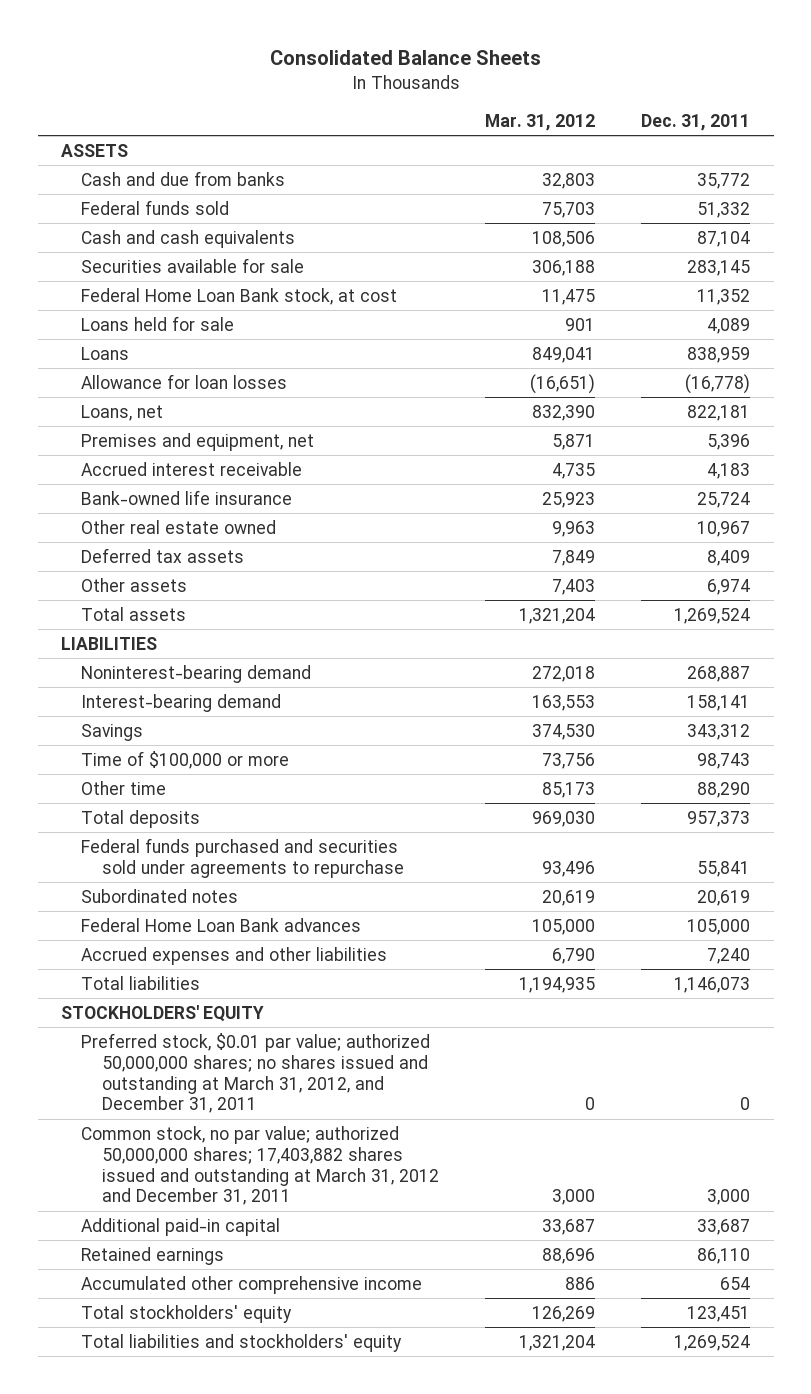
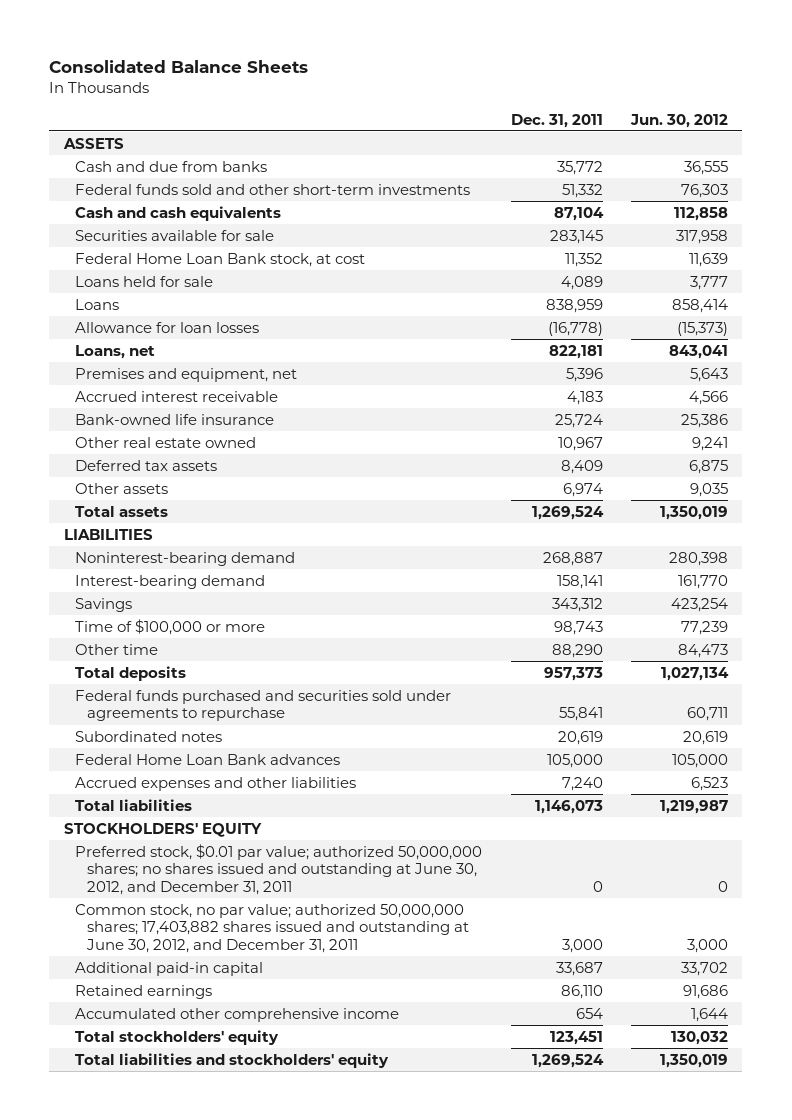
[485,113,596,131] Mar. 31, 2012 -> none
none -> [630,113,729,128] Jun. 30, 2012
[81,199,230,215] Federal funds sold -> [75,183,471,195] Federal funds sold and other short-term investments
[81,1032,431,1114] Preferred stock, $0.01 par value; authorized 50,000,000 shares; no shares issued and outstanding at March 31, 2012, and December 31, 2011 -> [75,843,483,896] Preferred stock, $0.01 par value; authorized 50,000,000 shares; no shares issued and outstanding at June 30, 2012, and December 31, 2011
[81,1125,439,1206] Common stock, no par value; authorized 50,000,000 shares; 17,403,882 shares issued and outstanding at March 31, 2012 and December 31, 2011 -> [75,903,469,954] Common stock, no par value; authorized 50,000,000 shares; 17,403,882 shares issued and outstanding at June 30, 2012, and December 31, 2011

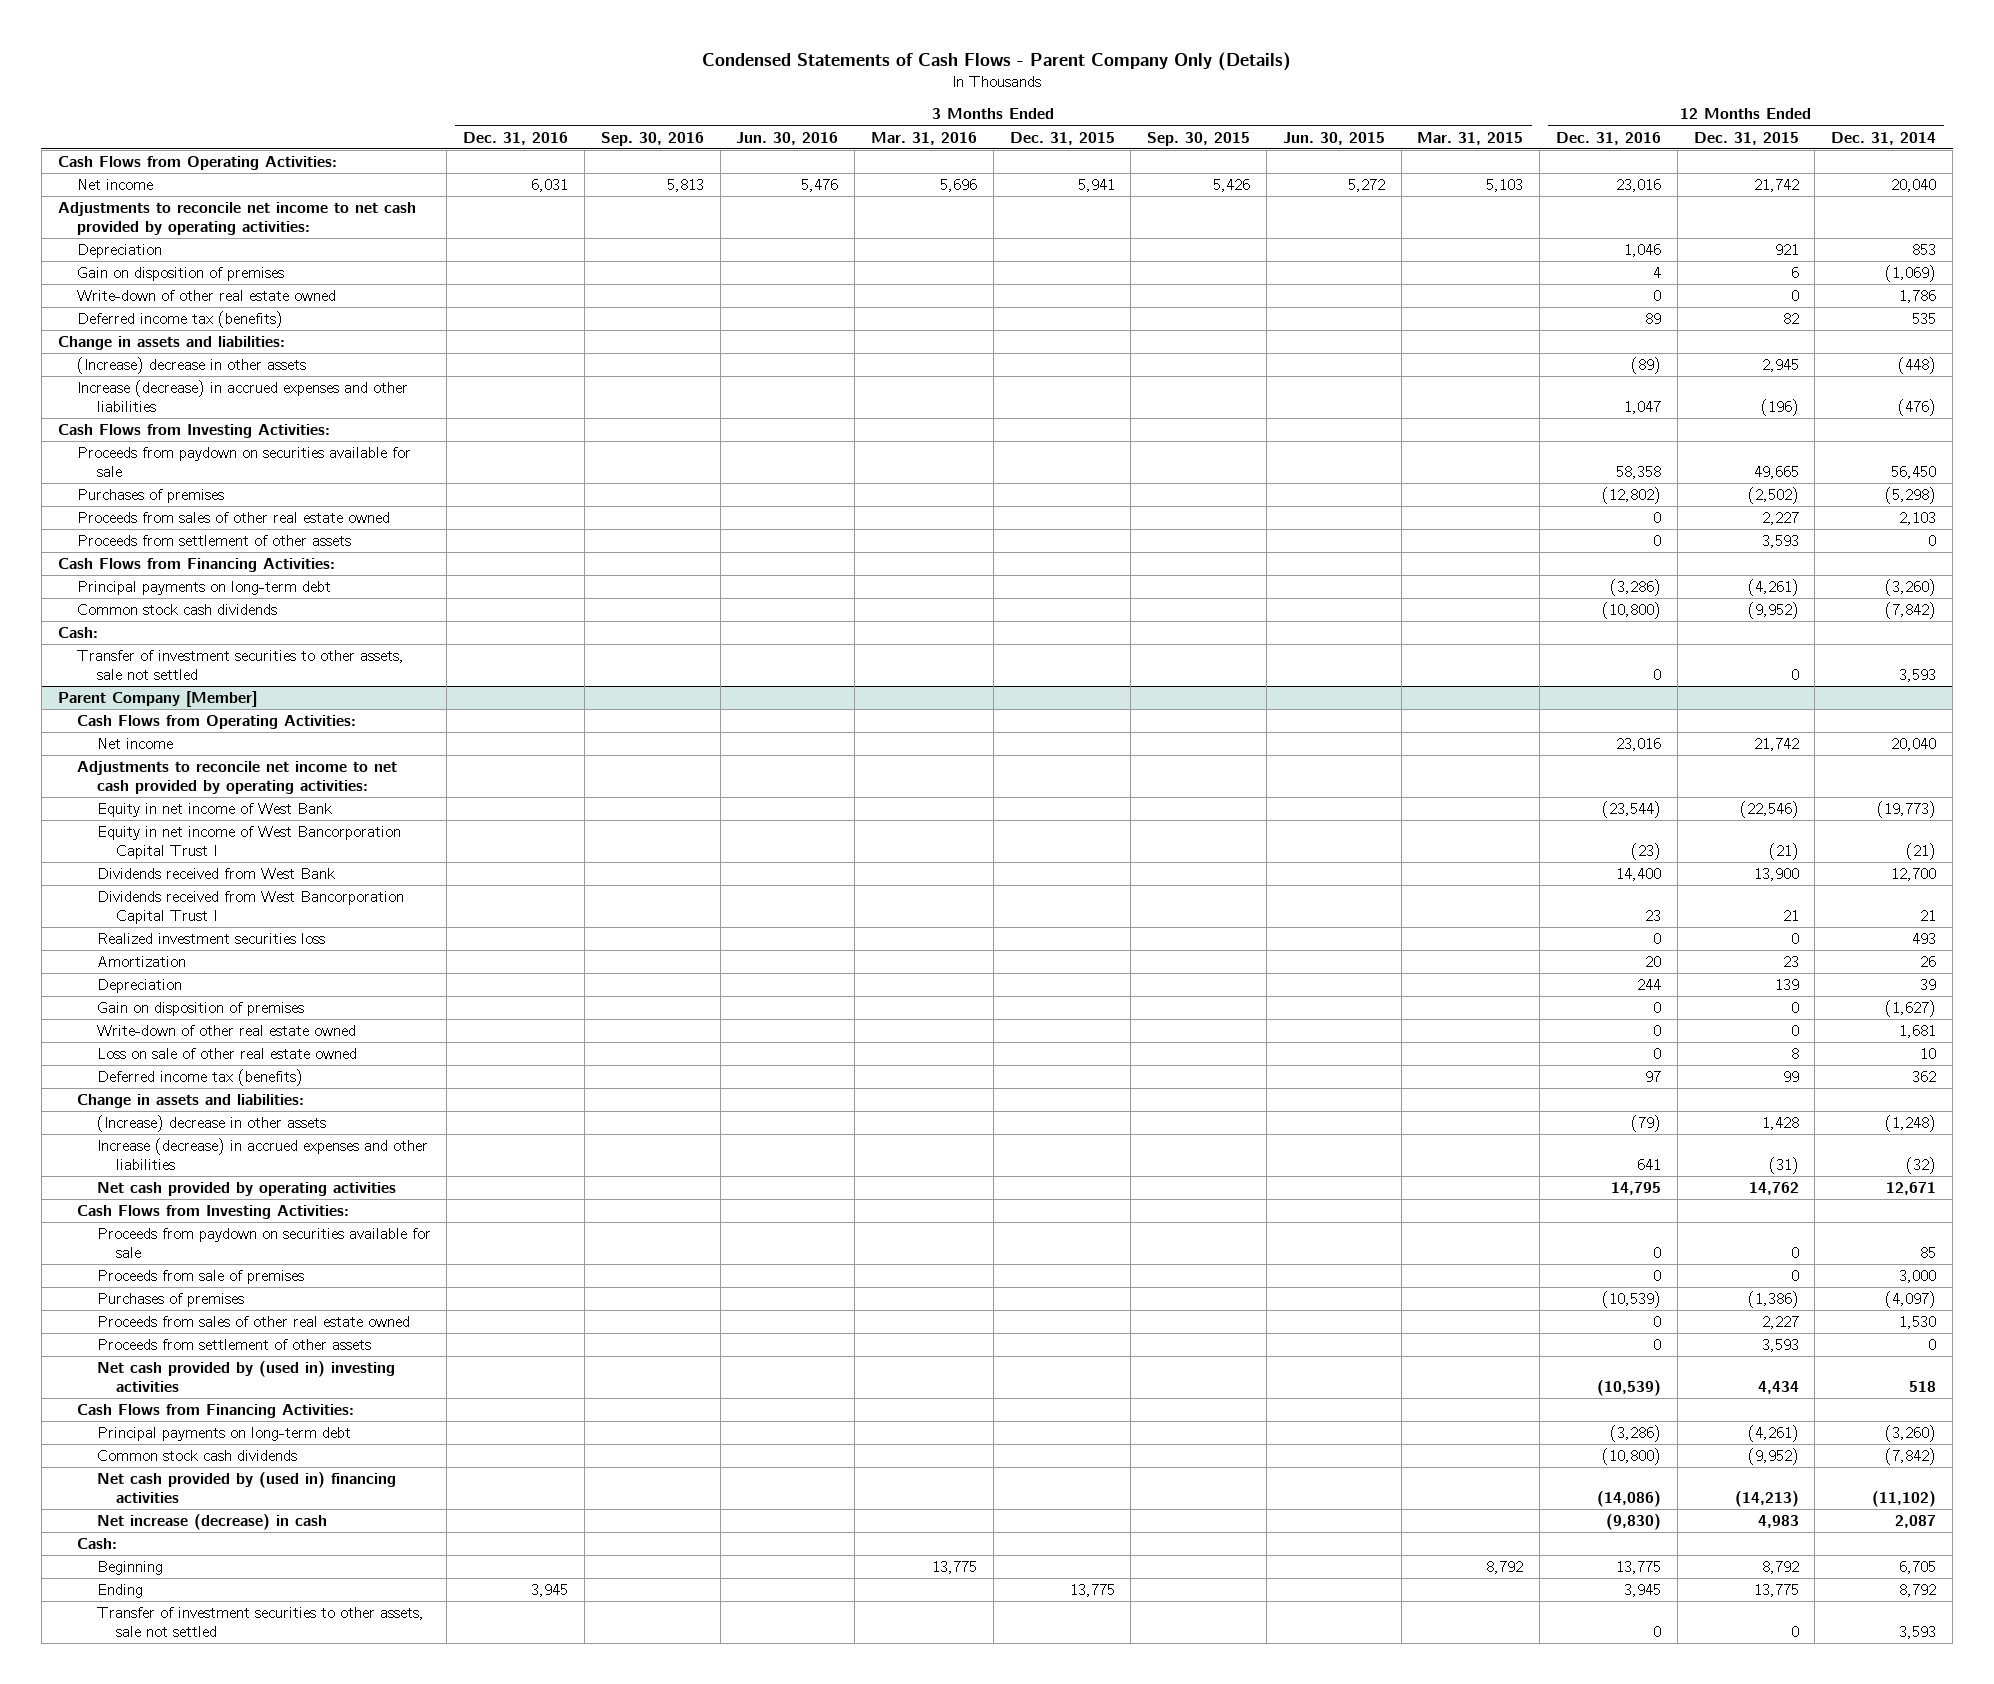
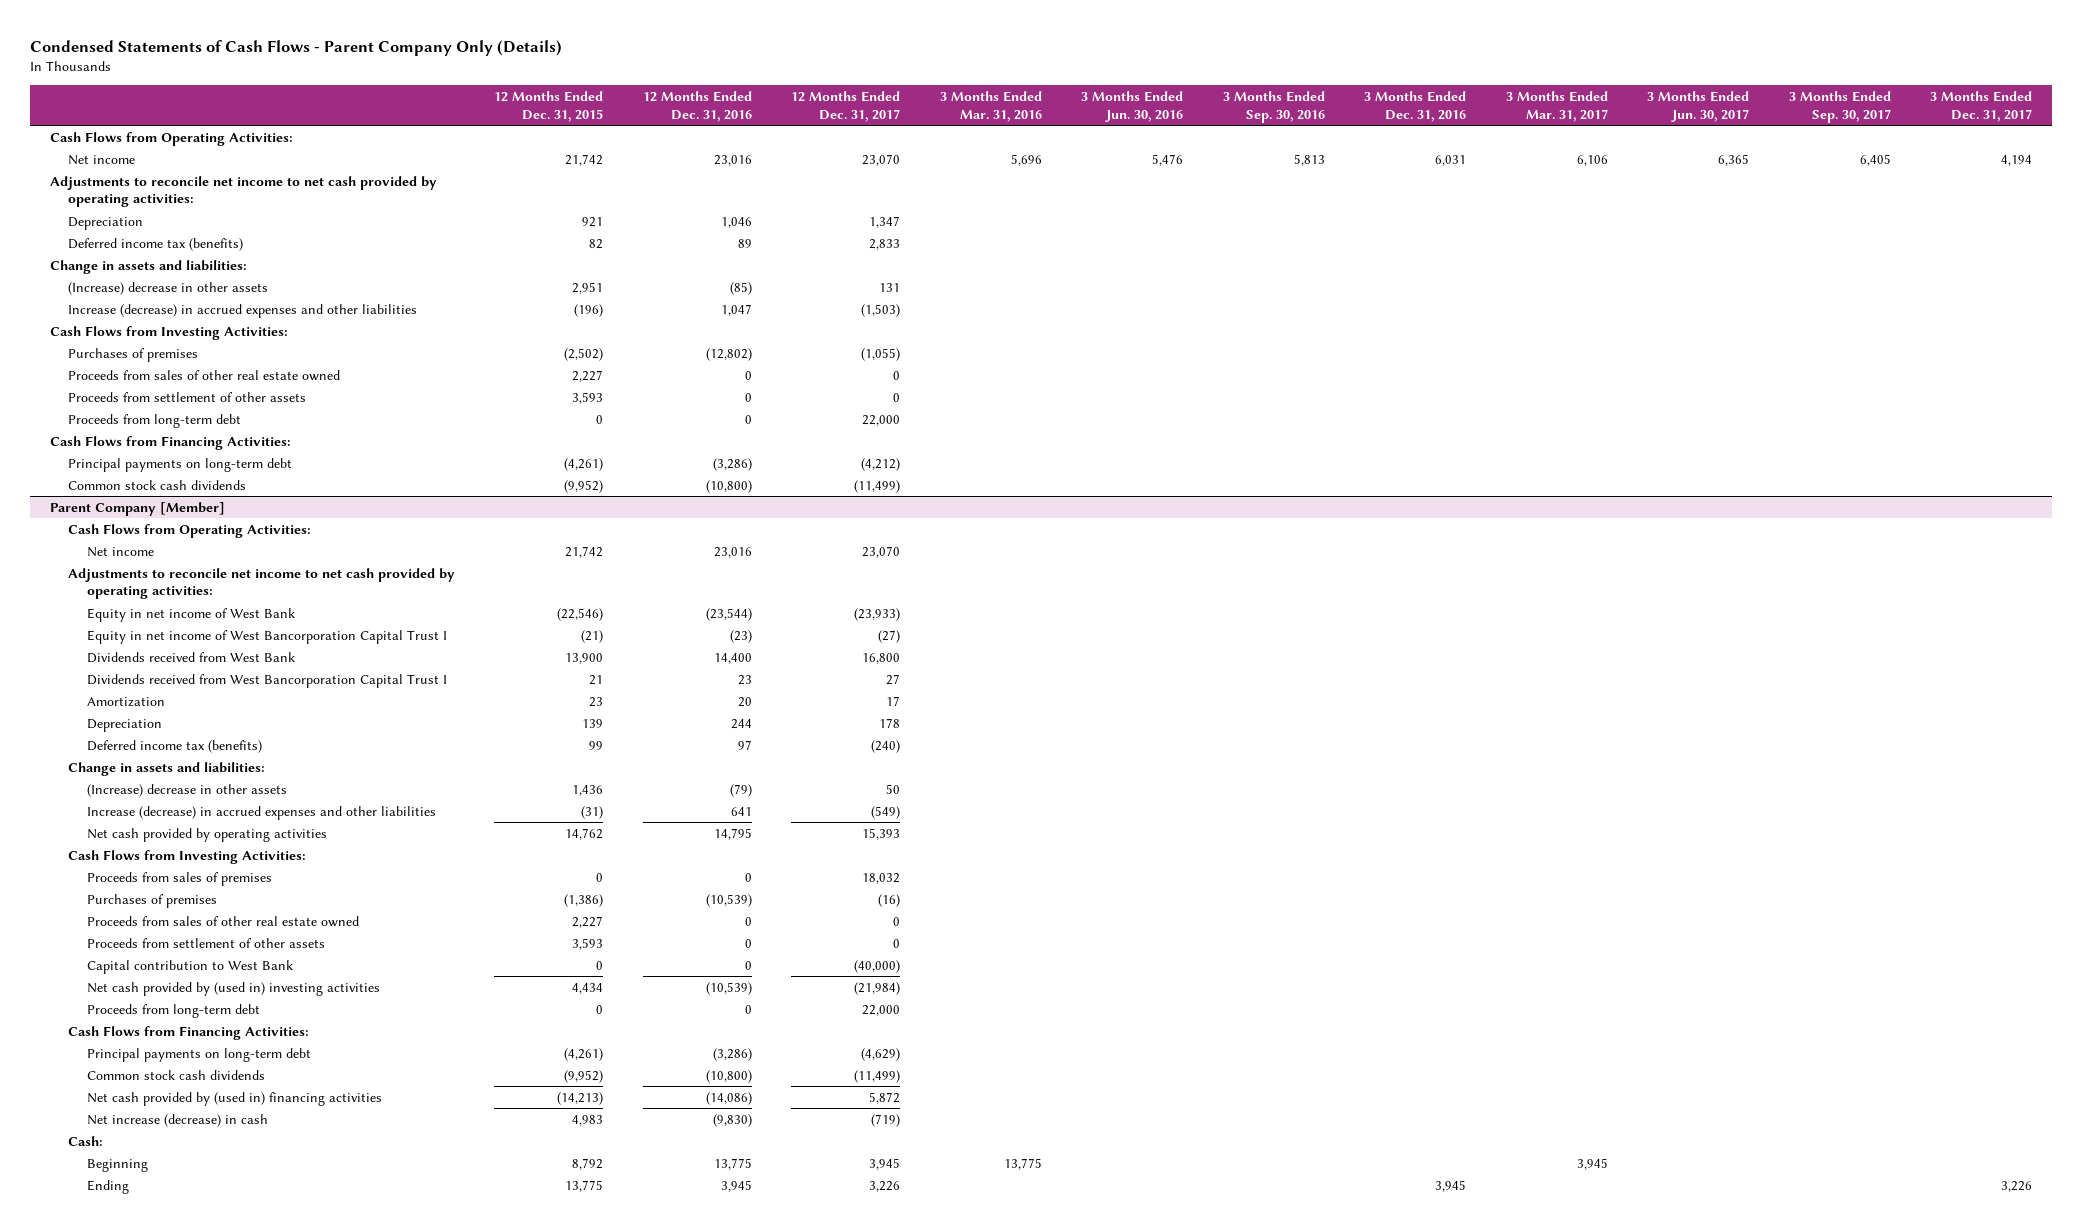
[1009,131,1115,145] Dec. 31, 2015 -> none
[1147,131,1251,146] Sep. 30, 2015 -> none
[1282,131,1385,145] Jun. 30, 2015 -> none
[1417,131,1524,145] Mar. 31, 2015 -> none
[1831,131,1937,145] Dec. 31, 2014 -> none
none -> [791,91,901,122] 12 Months Ended Dec. 31, 2017
none -> [1505,91,1608,122] 3 Months Ended Mar. 31, 2017
none -> [1647,91,1750,122] 3 Months Ended Jun. 30, 2017
none -> [1788,91,1891,123] 3 Months Ended Sep. 30, 2017
none -> [1930,91,2033,122] 3 Months Ended Dec. 31, 2017
[77,267,285,282] Gain on disposition of premises -> none
[77,290,337,302] Write-down of other real estate owned -> none
[1631,357,1662,375] (89) -> [729,281,752,295] (85)
[1761,359,1799,373] 2,945 -> [572,281,604,294] 2,951
[77,447,412,478] Proceeds from paydown on securities available for sale -> none
none -> [68,413,242,428] Proceeds from long-term debt
[57,627,98,639] Cash: -> none
[77,650,405,681] Transfer of investment securities to other assets, sale not settled -> none
[96,933,325,945] Realized investment securities loss -> none
[96,1002,304,1017] Gain on disposition of premises -> none
[96,1025,356,1037] Write-down of other real estate owned -> none
[96,1048,357,1060] Loss on sale of other real estate owned -> none
[1761,1117,1799,1131] 1,428 -> [572,784,604,796] 1,436
[96,1228,431,1259] Proceeds from paydown on securities available for sale -> none
[96,1270,304,1285] Proceeds from sale of premises -> [86,871,272,886] Proceeds from sales of premises
none -> [86,959,293,974] Capital contribution to West Bank
none -> [86,1003,260,1018] Proceeds from long-term debt
[96,1607,424,1638] Transfer of investment securities to other assets, sale not settled -> none

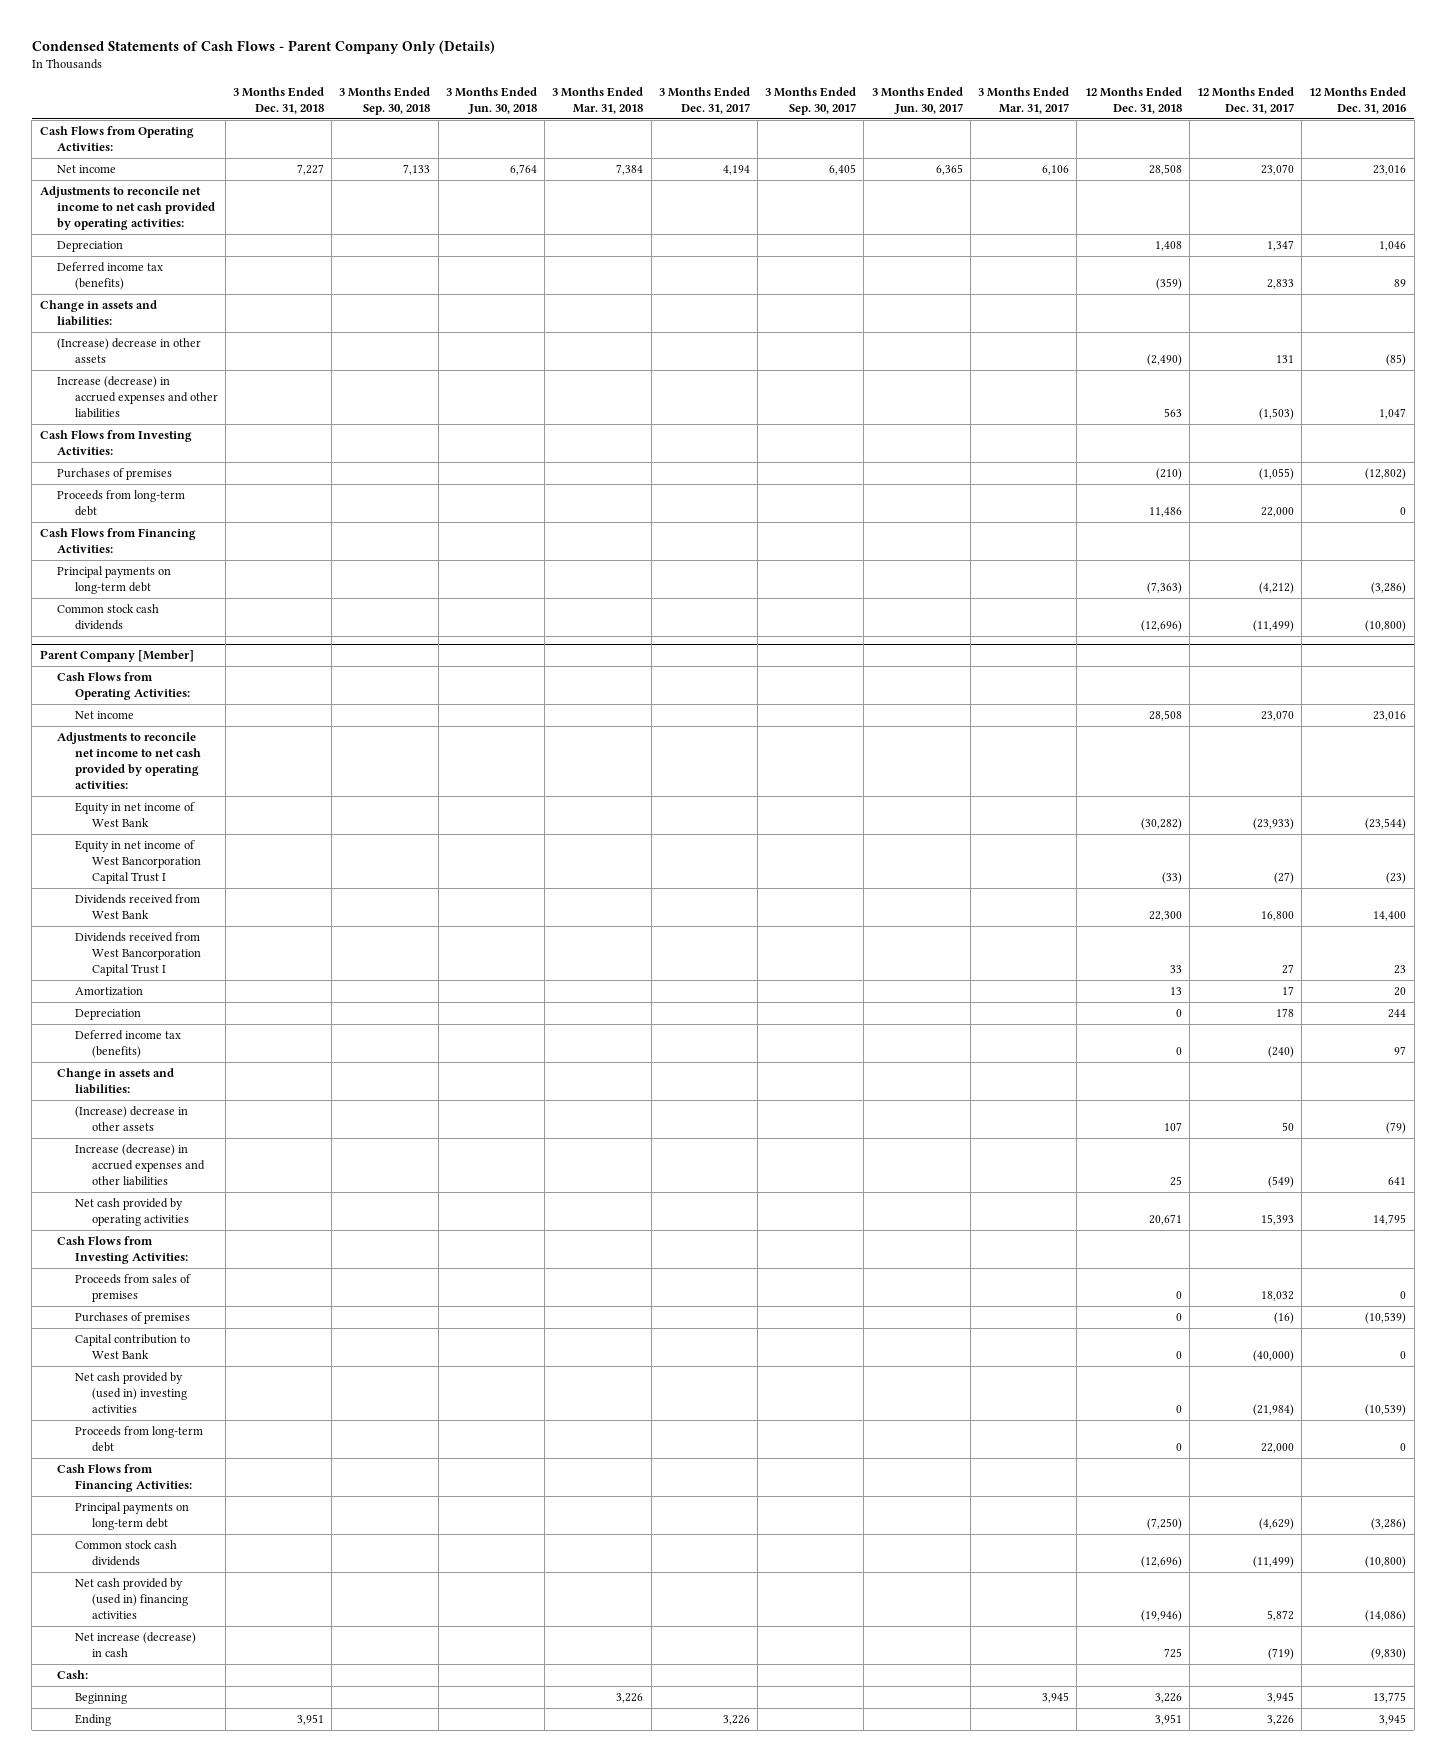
[494,91,604,122] 12 Months Ended Dec. 31, 2015 -> none
[939,91,1042,122] 3 Months Ended Mar. 31, 2016 -> none
[1081,91,1184,122] 3 Months Ended Jun. 30, 2016 -> none
[1222,91,1325,123] 3 Months Ended Sep. 30, 2016 -> none
[1364,91,1467,122] 3 Months Ended Dec. 31, 2016 -> none
none -> [233,86,325,114] 3 Months Ended Dec. 31, 2018
none -> [339,86,431,115] 3 Months Ended Sep. 30, 2018
none -> [445,86,537,114] 3 Months Ended Jun. 30, 2018
none -> [552,86,644,114] 3 Months Ended Mar. 31, 2018
none -> [1084,86,1182,114] 12 Months Ended Dec. 31, 2018
[68,369,341,381] Proceeds from sales of other real estate owned -> none
[68,391,307,402] Proceeds from settlement of other assets -> none
[86,915,359,927] Proceeds from sales of other real estate owned -> none
[86,937,325,948] Proceeds from settlement of other assets -> none

